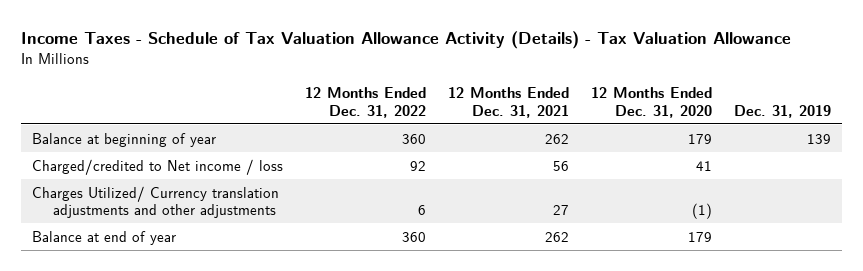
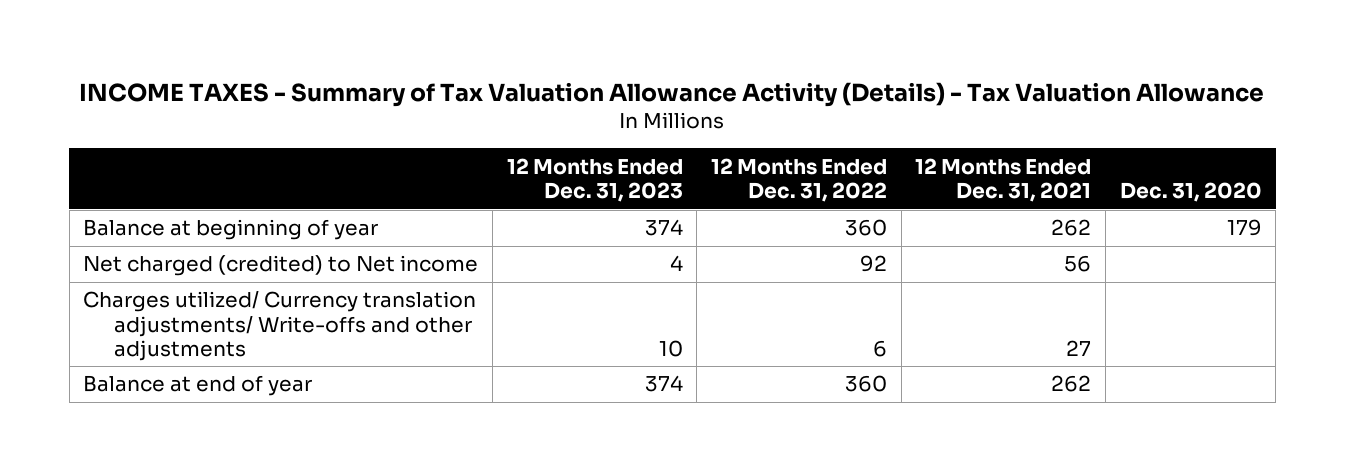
[20,31,791,50] Income Taxes - Schedule of Tax Valuation Allowance Activity (Details) - Tax Valuation Allowance -> [79,81,1265,107] INCOME TAXES - Summary of Tax Valuation Allowance Activity (Details) - Tax Valuation Allowance
[590,86,712,118] 12 Months Ended Dec. 31, 2020 -> none
[733,104,831,118] Dec. 31, 2019 -> none
none -> [506,157,683,202] 12 Months Ended Dec. 31, 2023
none -> [1119,181,1262,202] Dec. 31, 2020
[31,158,283,175] Charged/credited to Net income / loss -> [83,255,479,277] Net charged (credited) to Net income
[31,185,279,219] Charges Utilized/ Currency translation adjustments and other adjustments -> [83,291,477,361] Charges utilized/ Currency translation adjustments/ Write-offs and other adjustments

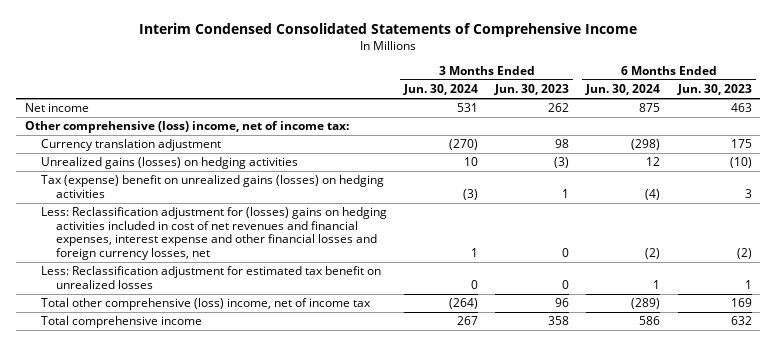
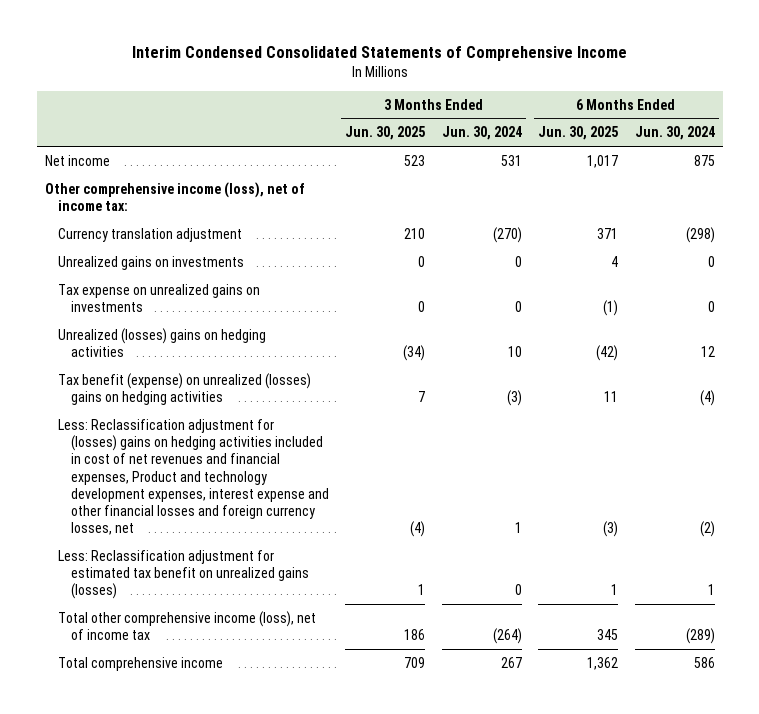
[494,84,570,96] Jun. 30, 2023 -> none
[676,84,752,96] Jun. 30, 2023 -> none
none -> [345,126,426,141] Jun. 30, 2025
none -> [538,126,619,141] Jun. 30, 2025
[24,121,349,134] Other comprehensive (loss) income, net of income tax: -> [44,181,305,212] Other comprehensive income (loss), net of income tax:
none -> [58,255,245,270] Unrealized gains on investments
none -> [58,283,261,313] Tax expense on unrealized gains on investments
[40,157,298,170] Unrealized gains (losses) on hedging activities -> [58,327,267,358] Unrealized (losses) gains on hedging activities
[40,175,384,198] Tax (expense) benefit on unrealized gains (losses) on hedging activities -> [58,372,312,406] Tax benefit (expense) on unrealized (losses) gains on hedging activities
[40,207,387,260] Less: Reclassification adjustment for (losses) gains on hedging activities included in cost of net revenues and financial expenses, interest expense and other financial losses and foreign currency losses, net -> [58,418,330,536] Less: Reclassification adjustment for (losses) gains on hedging activities included in cost of net revenues and financial expenses, Product and technology development expenses, interest expense and other financial losses and foreign currency losses, net
[40,266,381,289] Less: Reclassification adjustment for estimated tax benefit on unrealized losses -> [58,549,310,600] Less: Reclassification adjustment for estimated tax benefit on unrealized gains (losses)
[40,298,371,311] Total other comprehensive (loss) income, net of income tax -> [58,610,317,641] Total other comprehensive income (loss), net of income tax

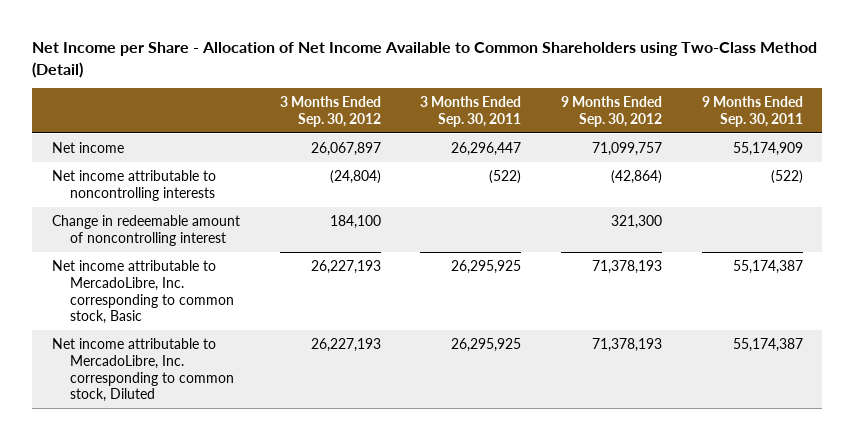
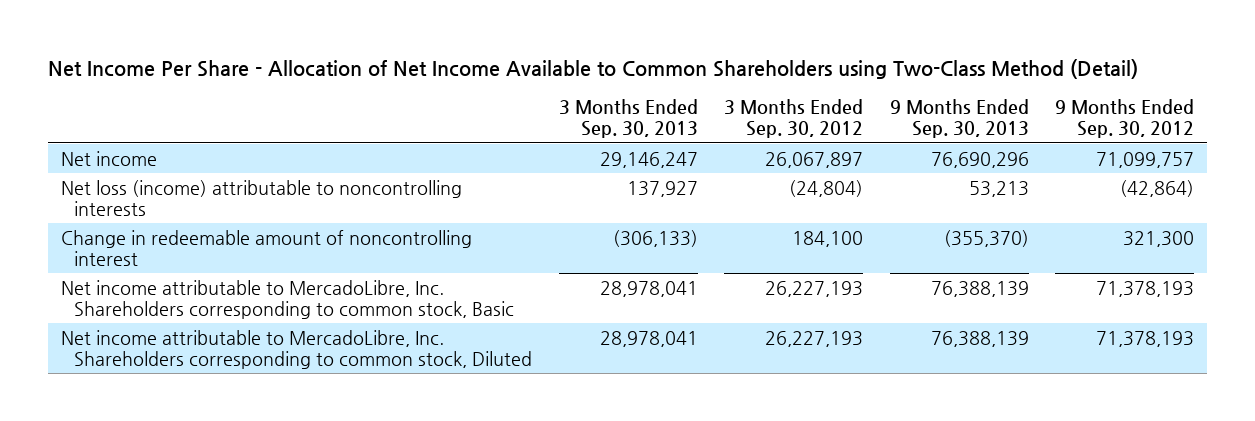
[32,42,818,78] Net Income per Share - Allocation of Net Income Available to Common Shareholders using Two-Class Method (Detail) -> [48,59,1139,80] Net Income Per Share - Allocation of Net Income Available to Common Shareholders using Two-Class Method (Detail)
[420,95,522,127] 3 Months Ended Sep. 30, 2011 -> none
[701,95,803,127] 9 Months Ended Sep. 30, 2011 -> none
none -> [558,99,698,139] 3 Months Ended Sep. 30, 2013
none -> [889,99,1029,139] 9 Months Ended Sep. 30, 2013
[51,169,216,201] Net income attributable to noncontrolling interests -> [61,179,463,216] Net loss (income) attributable to noncontrolling interests
[51,259,235,325] Net income attributable to MercadoLibre, Inc. corresponding to common stock, Basic -> [61,279,515,319] Net income attributable to MercadoLibre, Inc. Shareholders corresponding to common stock, Basic
[51,337,235,403] Net income attributable to MercadoLibre, Inc. corresponding to common stock, Diluted -> [61,329,533,369] Net income attributable to MercadoLibre, Inc. Shareholders corresponding to common stock, Diluted

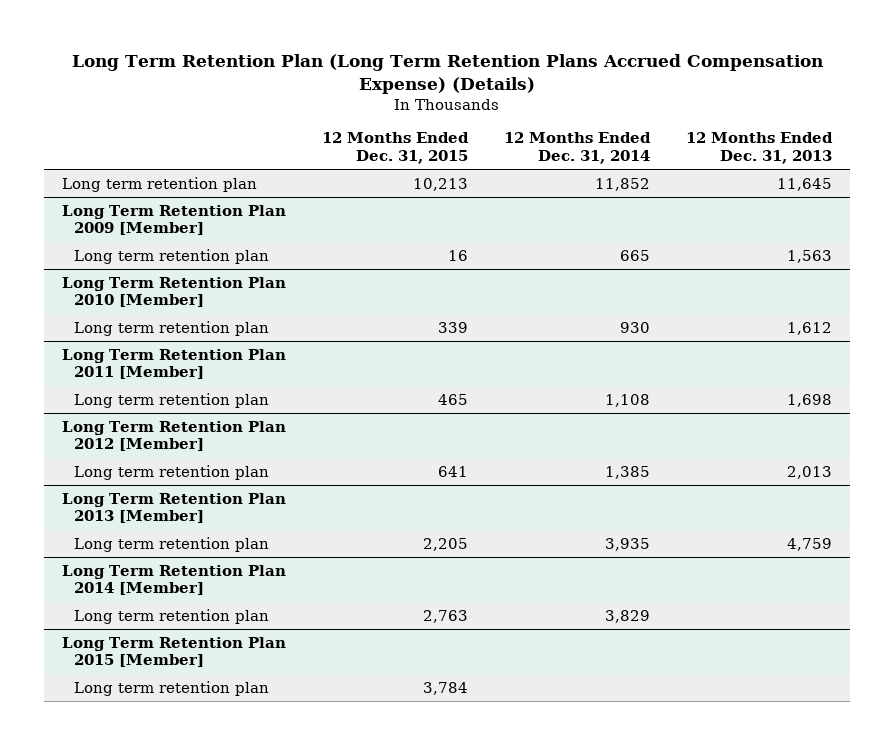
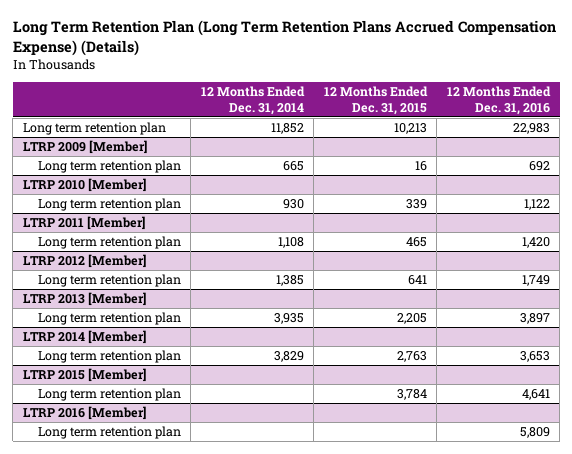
[686,132,834,164] 12 Months Ended Dec. 31, 2013 -> none
none -> [446,86,551,115] 12 Months Ended Dec. 31, 2016
[62,204,287,236] Long Term Retention Plan 2009 [Member] -> [22,140,147,155] LTRP 2009 [Member]
[62,276,287,308] Long Term Retention Plan 2010 [Member] -> [22,178,146,193] LTRP 2010 [Member]
[62,348,287,380] Long Term Retention Plan 2011 [Member] -> [22,216,145,231] LTRP 2011 [Member]
[62,420,287,452] Long Term Retention Plan 2012 [Member] -> [22,254,146,269] LTRP 2012 [Member]
[62,492,287,524] Long Term Retention Plan 2013 [Member] -> [22,292,146,307] LTRP 2013 [Member]
[62,564,287,596] Long Term Retention Plan 2014 [Member] -> [22,330,146,345] LTRP 2014 [Member]
[62,636,287,668] Long Term Retention Plan 2015 [Member] -> [22,368,146,383] LTRP 2015 [Member]
none -> [22,406,146,421] LTRP 2016 [Member]
none -> [37,426,181,440] Long term retention plan

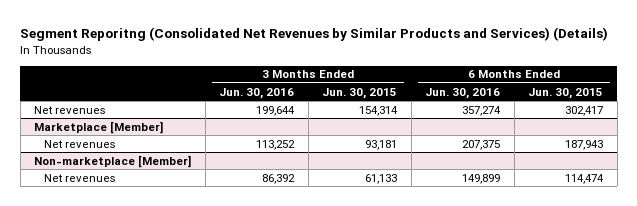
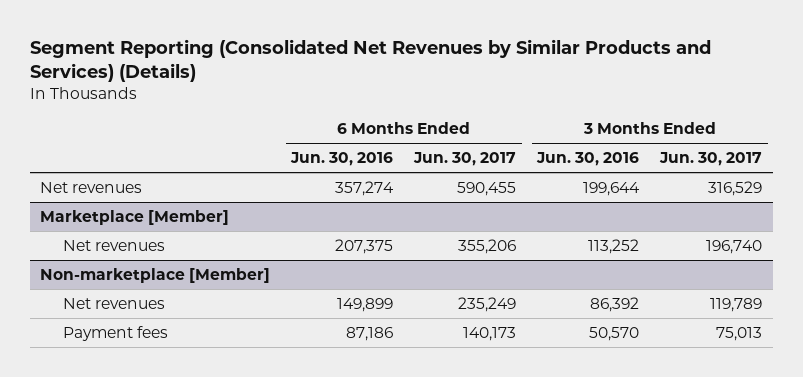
[20,27,609,42] Segment Reporitng (Consolidated Net Revenues by Similar Products and Services) (Details) -> [29,38,711,82] Segment Reporting (Consolidated Net Revenues by Similar Products and Services) (Details)
[322,87,398,99] Jun. 30, 2015 -> none
[528,87,604,99] Jun. 30, 2015 -> none
none -> [413,152,517,167] Jun. 30, 2017
none -> [659,152,763,167] Jun. 30, 2017
none -> [62,325,168,341] Payment fees

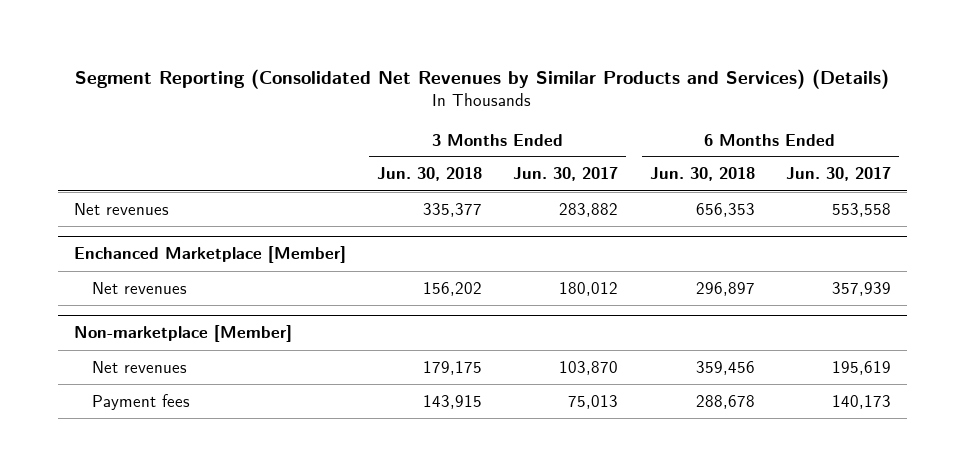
[290,152,394,167] Jun. 30, 2016 -> none
[536,152,640,167] Jun. 30, 2016 -> none
none -> [377,167,483,182] Jun. 30, 2018
none -> [649,167,755,182] Jun. 30, 2018
[457,181,517,196] 590,455 -> [832,202,892,217] 553,558
[708,180,763,196] 316,529 -> [559,202,619,217] 283,882
[40,209,230,225] Marketplace [Member] -> [73,246,346,264] Enchanced Marketplace [Member]
[458,238,517,254] 355,206 -> [832,281,892,296] 357,939
[706,239,763,254] 196,740 -> [559,281,619,296] 180,012
[458,296,517,312] 235,249 -> [832,360,892,375] 195,619
[710,297,763,312] 119,789 -> [559,360,619,375] 103,870

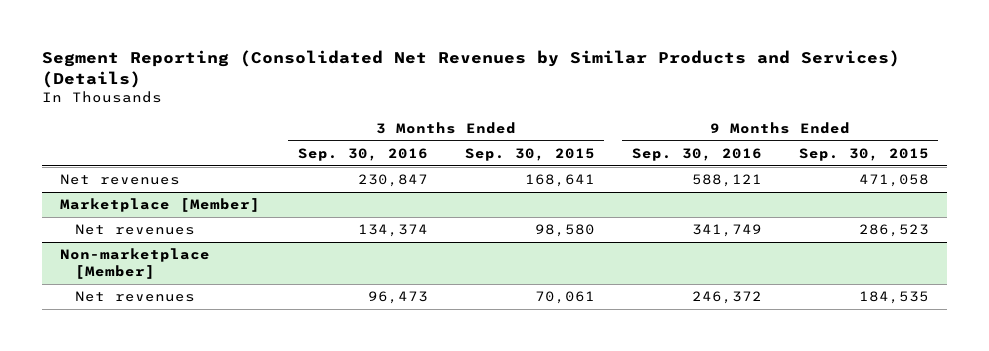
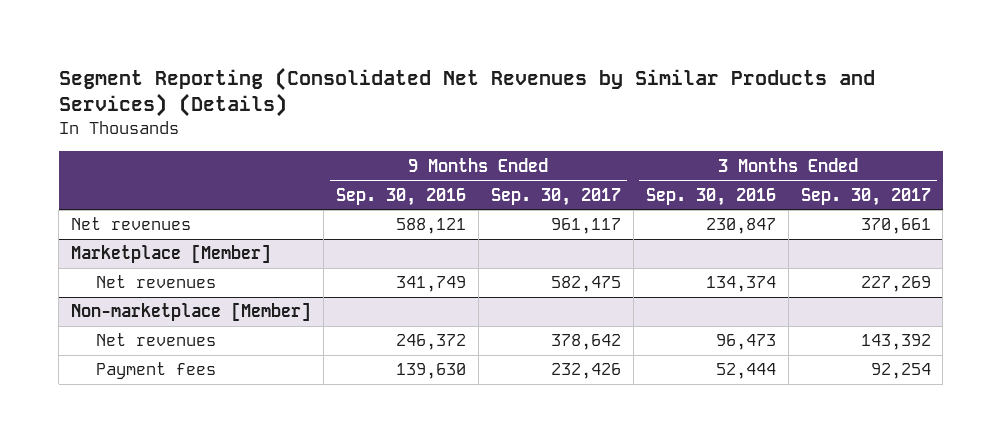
[464,148,595,162] Sep. 30, 2015 -> none
[798,148,929,162] Sep. 30, 2015 -> none
none -> [490,187,621,206] Sep. 30, 2017
none -> [800,187,931,206] Sep. 30, 2017
none -> [95,362,216,380] Payment fees

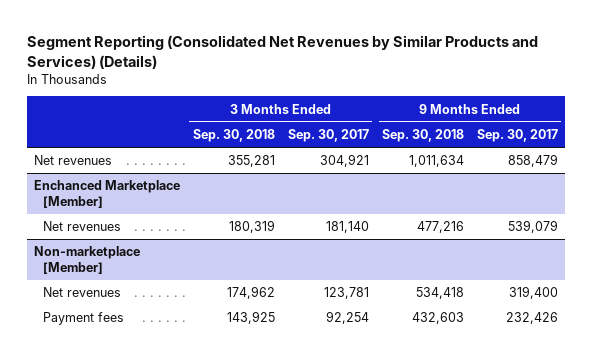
[335,187,466,206] Sep. 30, 2016 -> none
[645,187,776,206] Sep. 30, 2016 -> none
none -> [192,129,275,143] Sep. 30, 2018
none -> [382,129,465,143] Sep. 30, 2018
[550,218,621,235] 961,117 -> [508,154,559,168] 858,479
[860,218,931,235] 370,661 -> [319,154,369,168] 304,921
[71,244,272,264] Marketplace [Member] -> [33,180,180,209] Enchanced Marketplace [Member]
[550,276,621,293] 582,475 -> [508,220,559,234] 539,079
[860,276,931,293] 227,269 -> [325,221,369,234] 181,140
[550,334,621,351] 378,642 -> [509,286,559,300] 319,400
[860,334,931,351] 143,392 -> [323,287,369,300] 123,781

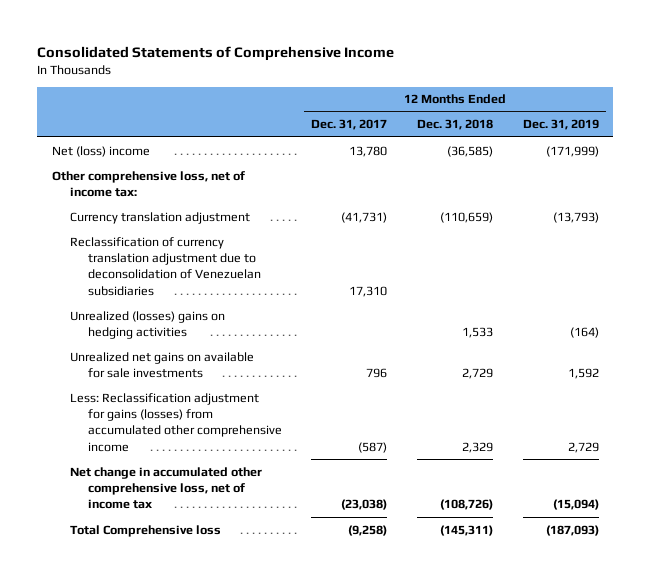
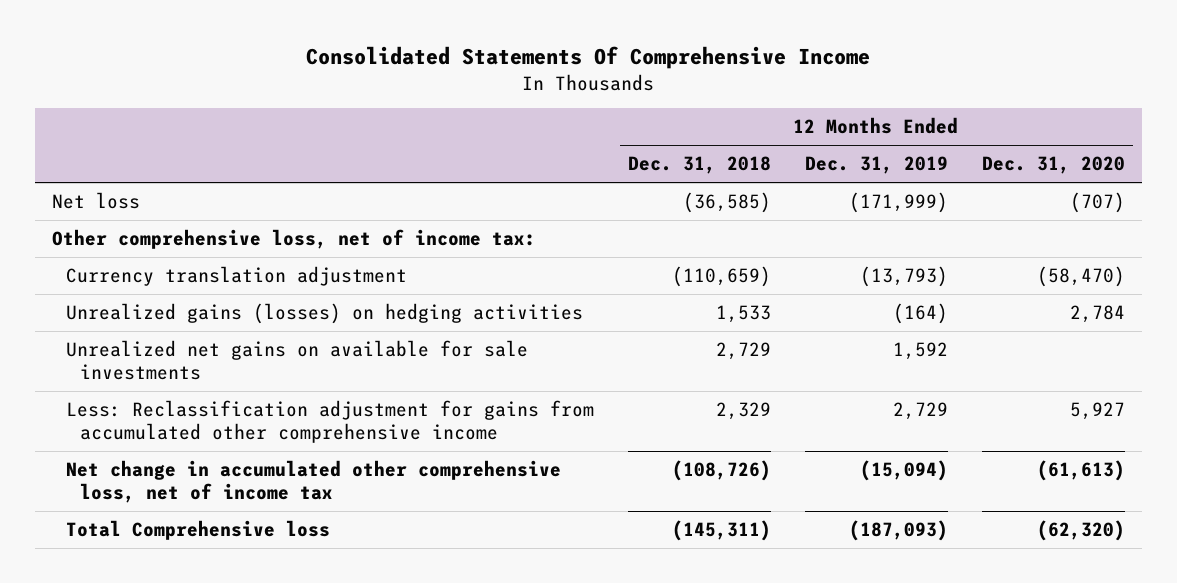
[37,46,395,62] Consolidated Statements of Comprehensive Income -> [306,46,871,70] Consolidated Statements Of Comprehensive Income
[311,119,388,131] Dec. 31, 2017 -> none
none -> [981,156,1125,175] Dec. 31, 2020
[52,145,151,157] Net (loss) income -> [51,192,140,210] Net loss
[70,236,261,296] Reclassification of currency translation adjustment due to deconsolidation of Venezuelan subsidiaries -> none
[70,310,226,339] Unrealized (losses) gains on hedging activities -> [66,303,584,325] Unrealized gains (losses) on hedging activities
[70,392,282,452] Less: Reclassification adjustment for gains (losses) from accumulated other comprehensive income -> [66,400,595,443] Less: Reclassification adjustment for gains from accumulated other comprehensive income

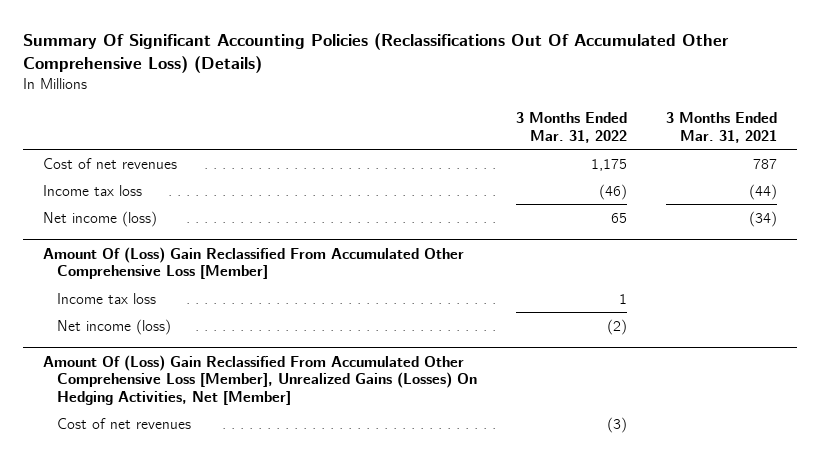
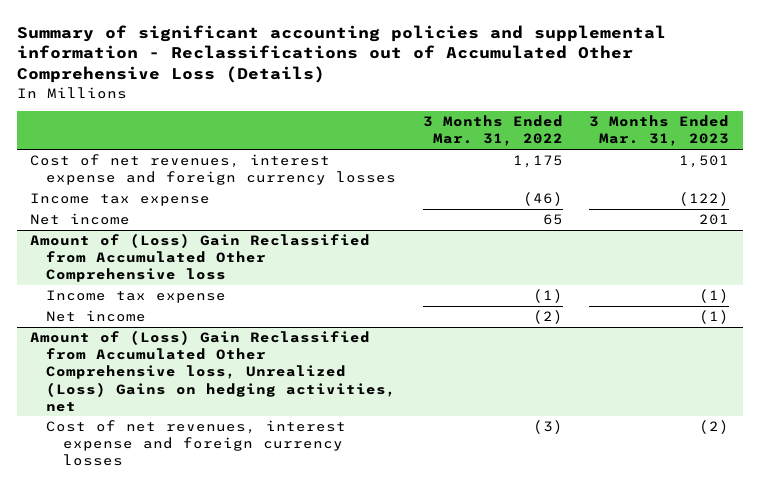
[23,33,730,74] Summary Of Significant Accounting Policies (Reclassifications Out Of Accumulated Other Comprehensive Loss) (Details) -> [16,24,666,84] Summary of significant accounting policies and supplemental information - Reclassifications out of Accumulated Other Comprehensive Loss (Details)
[666,112,778,143] 3 Months Ended Mar. 31, 2021 -> none
none -> [589,115,730,147] 3 Months Ended Mar. 31, 2023
[42,157,177,169] Cost of net revenues -> [29,154,397,186] Cost of net revenues, interest expense and foreign currency losses
[42,184,142,196] Income tax loss -> [29,193,210,207] Income tax expense
[42,210,157,227] Net income (loss) -> [29,213,130,226] Net income
[42,246,464,280] Amount Of (Loss) Gain Reclassified From Accumulated Other Comprehensive Loss [Member] -> [29,233,370,283] Amount of (Loss) Gain Reclassified from Accumulated Other Comprehensive loss
[56,292,156,304] Income tax loss -> [46,290,227,304] Income tax expense
[619,293,628,304] 1 -> [532,289,563,304] (1)
[56,318,171,335] Net income (loss) -> [46,310,147,323] Net income
[42,354,477,405] Amount Of (Loss) Gain Reclassified From Accumulated Other Comprehensive Loss [Member], Unrealized Gains (Losses) On Hedging Activities, Net [Member] -> [29,330,397,412] Amount of (Loss) Gain Reclassified from Accumulated Other Comprehensive loss, Unrealized (Loss) Gains on hedging activities, net
[56,417,191,429] Cost of net revenues -> [46,420,347,467] Cost of net revenues, interest expense and foreign currency losses

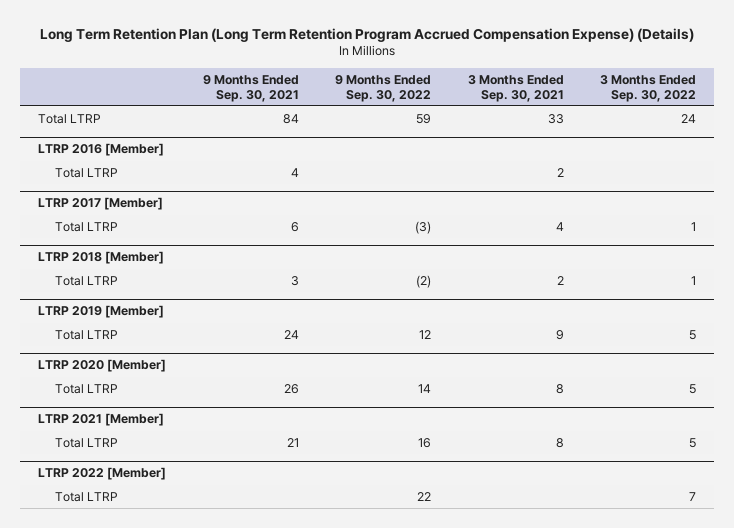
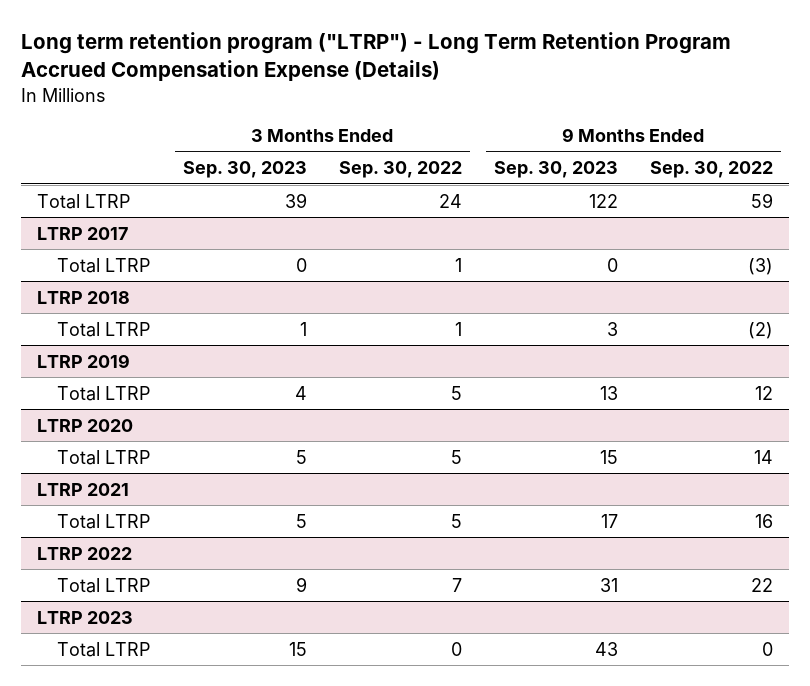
[40,27,695,42] Long Term Retention Plan (Long Term Retention Program Accrued Compensation Expense) (Details) -> [21,32,732,82] Long term retention program ("LTRP") - Long Term Retention Program Accrued Compensation Expense (Details)
[202,74,299,102] 9 Months Ended Sep. 30, 2021 -> none
[467,74,564,102] 3 Months Ended Sep. 30, 2021 -> none
none -> [182,161,307,179] Sep. 30, 2023
none -> [493,161,618,179] Sep. 30, 2023
[37,143,164,157] LTRP 2016 [Member] -> none
[55,168,119,179] Total LTRP -> none
[37,197,163,211] LTRP 2017 [Member] -> [37,226,129,240] LTRP 2017
[37,251,164,265] LTRP 2018 [Member] -> [37,290,131,304] LTRP 2018
[37,305,164,319] LTRP 2019 [Member] -> [37,353,131,368] LTRP 2019
[37,359,166,373] LTRP 2020 [Member] -> [37,418,134,432] LTRP 2020
[37,413,164,427] LTRP 2021 [Member] -> [37,482,130,496] LTRP 2021
[37,467,166,481] LTRP 2022 [Member] -> [37,546,133,560] LTRP 2022
none -> [37,610,134,624] LTRP 2023
none -> [56,641,151,657] Total LTRP

